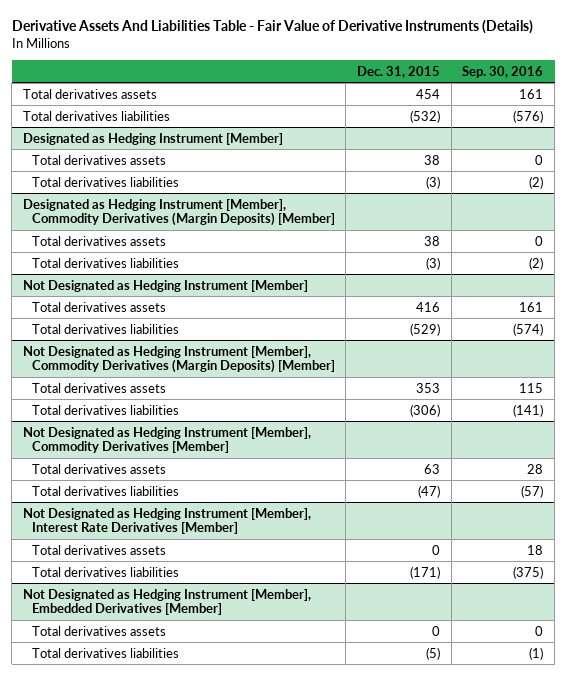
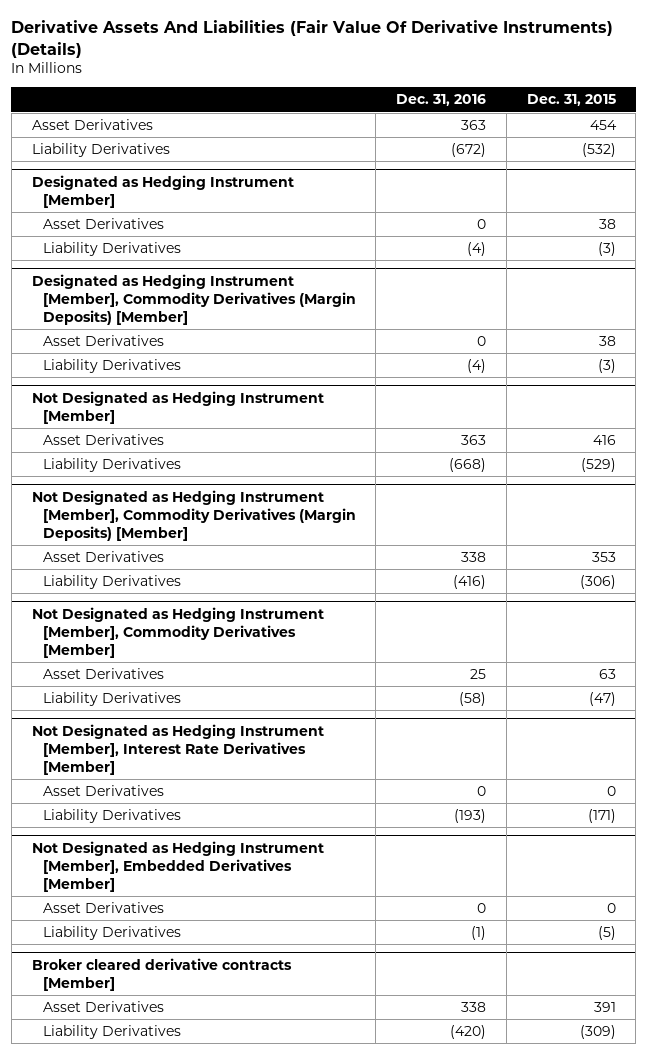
[11,20,533,35] Derivative Assets And Liabilities Table - Fair Value of Derivative Instruments (Details) -> [11,20,614,58] Derivative Assets And Liabilities (Fair Value Of Derivative Instruments) (Details)
[462,65,544,78] Sep. 30, 2016 -> none
none -> [396,94,487,107] Dec. 31, 2016
[23,88,158,99] Total derivatives assets -> [31,119,153,131] Asset Derivatives
[23,110,171,121] Total derivatives liabilities -> [31,143,170,158] Liability Derivatives
[31,154,166,165] Total derivatives assets -> [42,218,164,230] Asset Derivatives
[31,176,179,187] Total derivatives liabilities -> [42,242,181,257] Liability Derivatives
[31,235,166,246] Total derivatives assets -> [42,335,164,347] Asset Derivatives
[31,257,179,268] Total derivatives liabilities -> [42,359,181,374] Liability Derivatives
[31,301,166,312] Total derivatives assets -> [42,434,164,446] Asset Derivatives
[31,323,179,334] Total derivatives liabilities -> [42,458,181,473] Liability Derivatives
[31,382,166,393] Total derivatives assets -> [42,551,164,563] Asset Derivatives
[31,404,179,415] Total derivatives liabilities -> [42,575,181,590] Liability Derivatives
[31,463,166,474] Total derivatives assets -> [42,668,164,680] Asset Derivatives
[31,485,179,496] Total derivatives liabilities -> [42,692,181,707] Liability Derivatives
[31,544,166,555] Total derivatives assets -> [42,785,164,797] Asset Derivatives
[31,566,179,577] Total derivatives liabilities -> [42,809,181,824] Liability Derivatives
[31,625,166,636] Total derivatives assets -> [42,902,164,914] Asset Derivatives
[31,647,179,658] Total derivatives liabilities -> [42,926,181,941] Liability Derivatives
none -> [31,957,292,991] Broker cleared derivative contracts [Member]
none -> [42,1001,164,1013] Asset Derivatives
none -> [42,1025,181,1040] Liability Derivatives

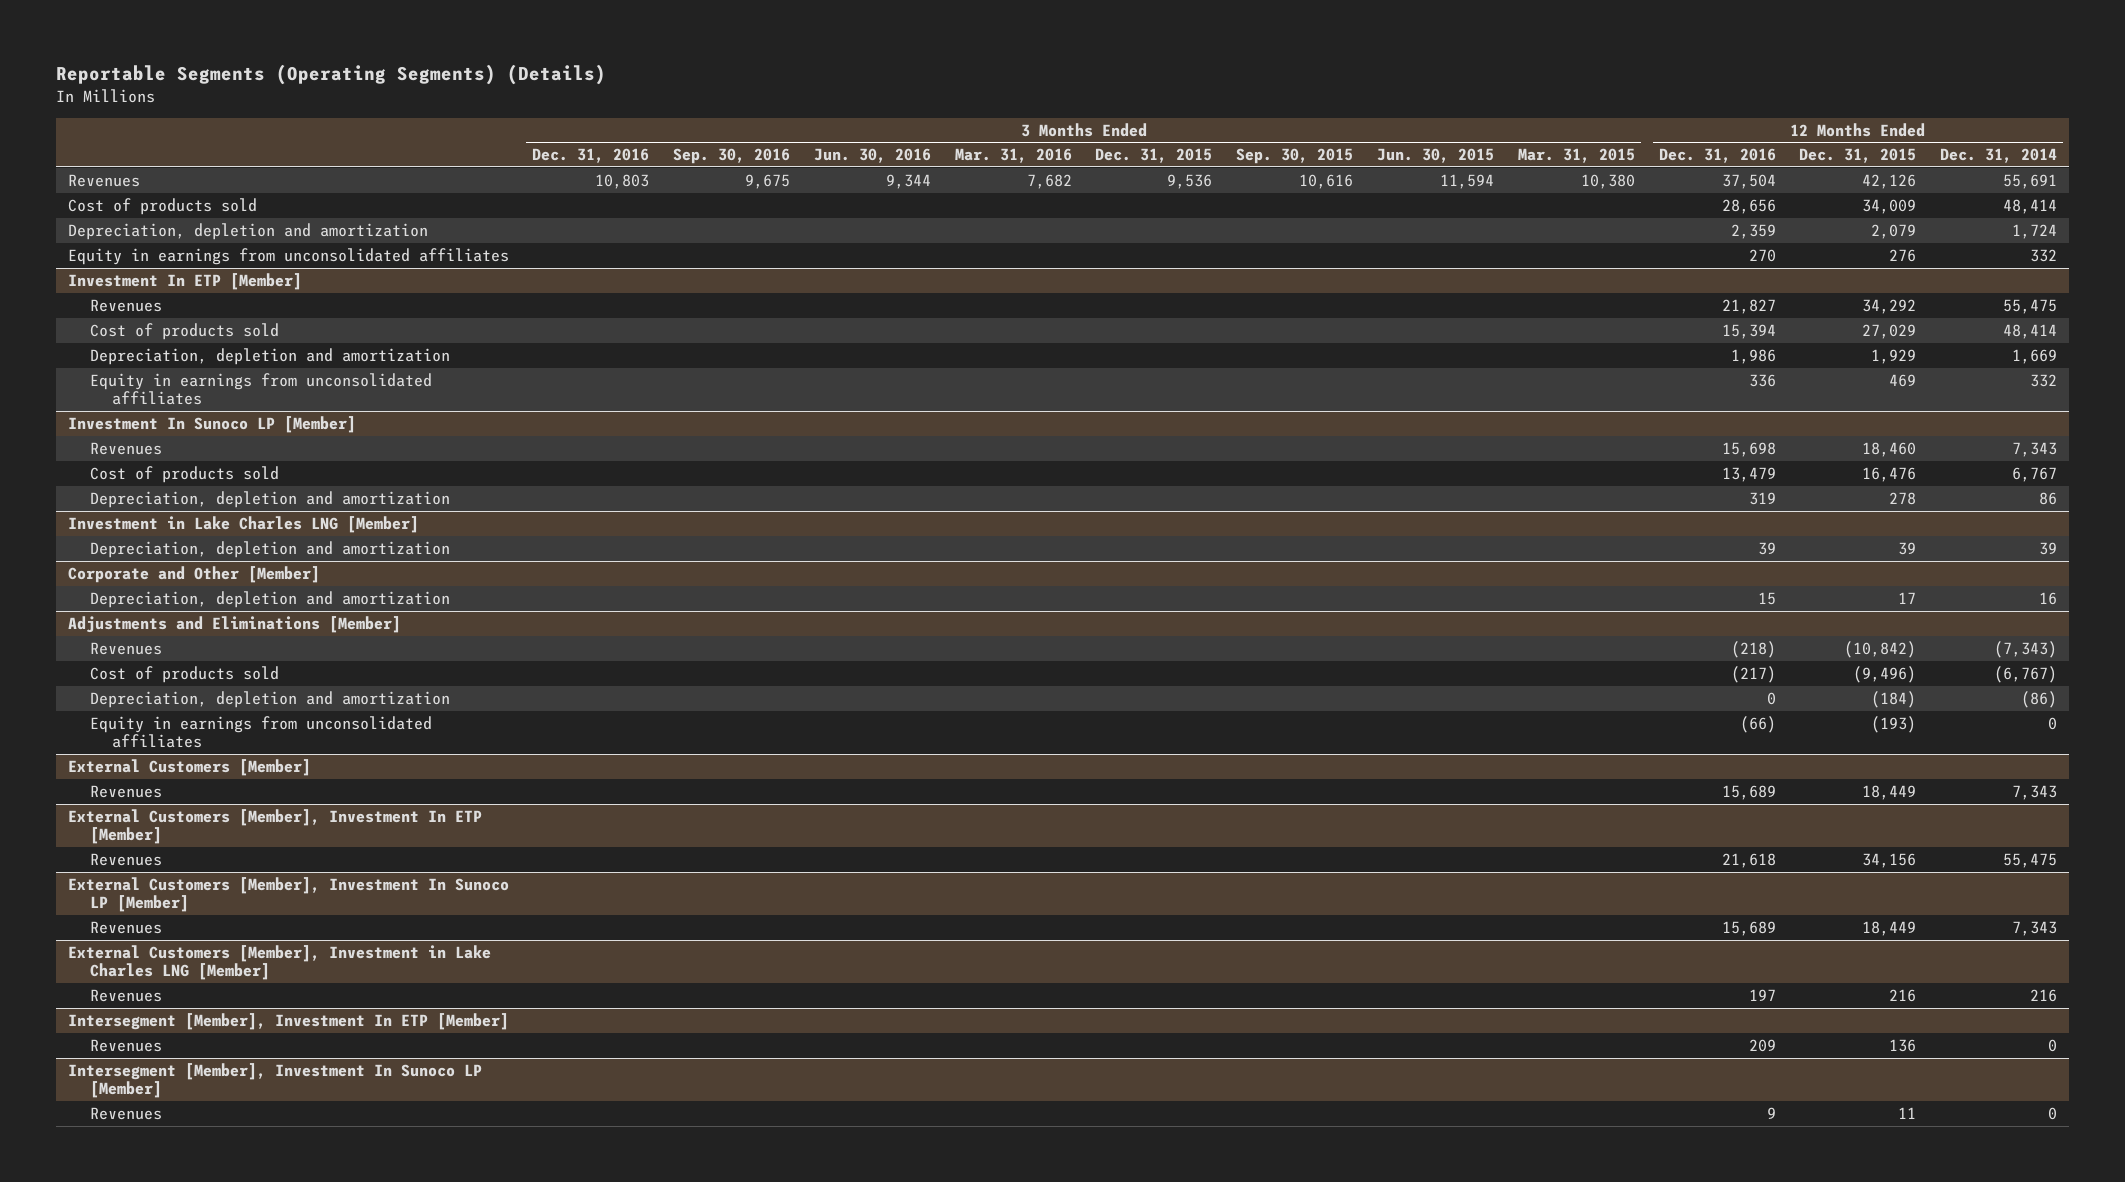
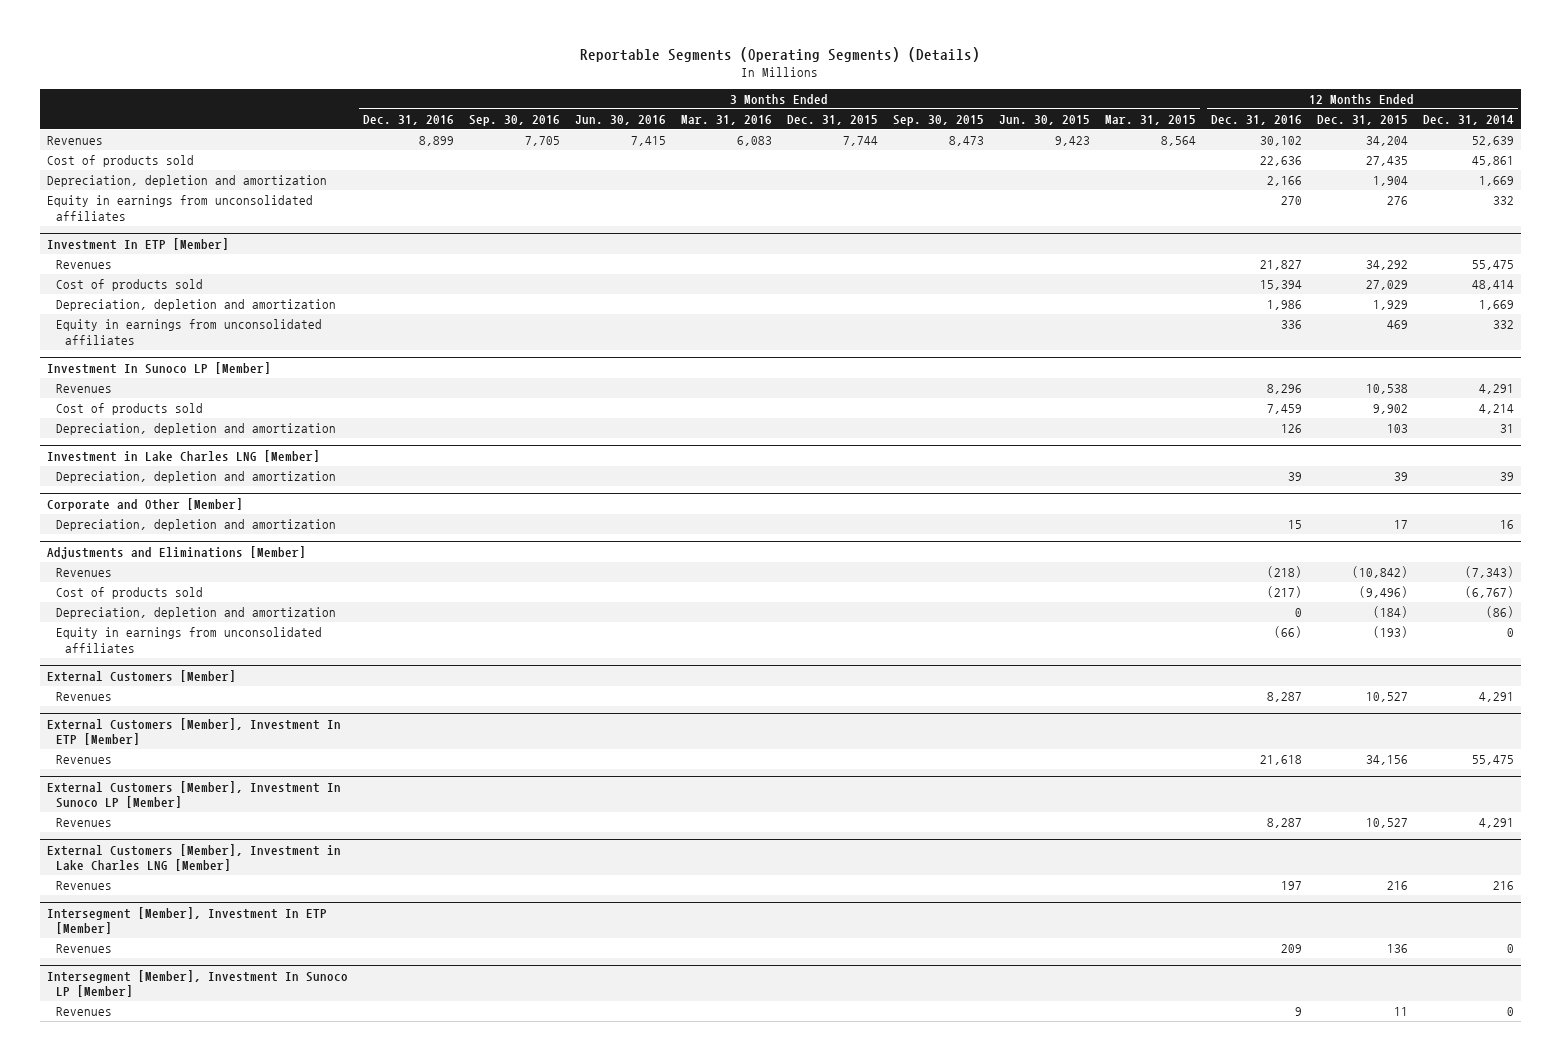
[595,173,650,189] 10,803 -> [419,136,455,147] 8,899
[745,173,791,189] 9,675 -> [525,136,561,147] 7,705
[885,173,931,189] 9,344 -> [631,136,667,147] 7,415
[1026,173,1072,189] 7,682 -> [737,136,773,147] 6,083
[1167,173,1213,189] 9,536 -> [842,136,878,147] 7,744
[1299,173,1354,189] 10,616 -> [948,136,984,147] 8,473
[1440,173,1495,189] 11,594 -> [1054,136,1090,147] 9,423
[1580,173,1635,189] 10,380 -> [1160,136,1196,147] 8,564
[1721,173,1776,189] 37,504 -> [1259,136,1302,147] 30,102
[1862,173,1917,189] 42,126 -> [1365,136,1408,147] 34,204
[2003,173,2058,189] 55,691 -> [1471,136,1514,147] 52,639
[1721,198,1776,214] 28,656 -> [1259,156,1302,167] 22,636
[1862,198,1917,214] 34,009 -> [1365,156,1408,167] 27,435
[2003,198,2058,214] 48,414 -> [1471,156,1514,167] 45,861
[1730,223,1776,239] 2,359 -> [1266,176,1302,187] 2,166
[1871,223,1917,239] 2,079 -> [1372,176,1408,187] 1,904
[2012,223,2058,239] 1,724 -> [1478,176,1514,187] 1,669
[1721,441,1776,457] 15,698 -> [1266,384,1302,395] 8,296
[1862,441,1917,457] 18,460 -> [1365,384,1408,395] 10,538
[2012,441,2058,457] 7,343 -> [1478,384,1514,395] 4,291
[1721,466,1776,482] 13,479 -> [1266,404,1302,415] 7,459
[1862,466,1917,482] 16,476 -> [1372,404,1408,415] 9,902
[2012,466,2058,482] 6,767 -> [1478,404,1514,415] 4,214
[1748,491,1776,505] 319 -> [1280,424,1302,434] 126
[1889,491,1917,505] 278 -> [1386,424,1408,434] 103
[2039,491,2058,505] 86 -> [1499,424,1514,434] 31
[1721,784,1776,800] 15,689 -> [1266,692,1302,703] 8,287
[1862,784,1917,800] 18,449 -> [1365,692,1408,703] 10,527
[2012,784,2058,800] 7,343 -> [1478,692,1514,703] 4,291
[1721,920,1776,936] 15,689 -> [1266,818,1302,829] 8,287
[1862,920,1917,936] 18,449 -> [1365,818,1408,829] 10,527
[2012,920,2058,936] 7,343 -> [1478,818,1514,829] 4,291

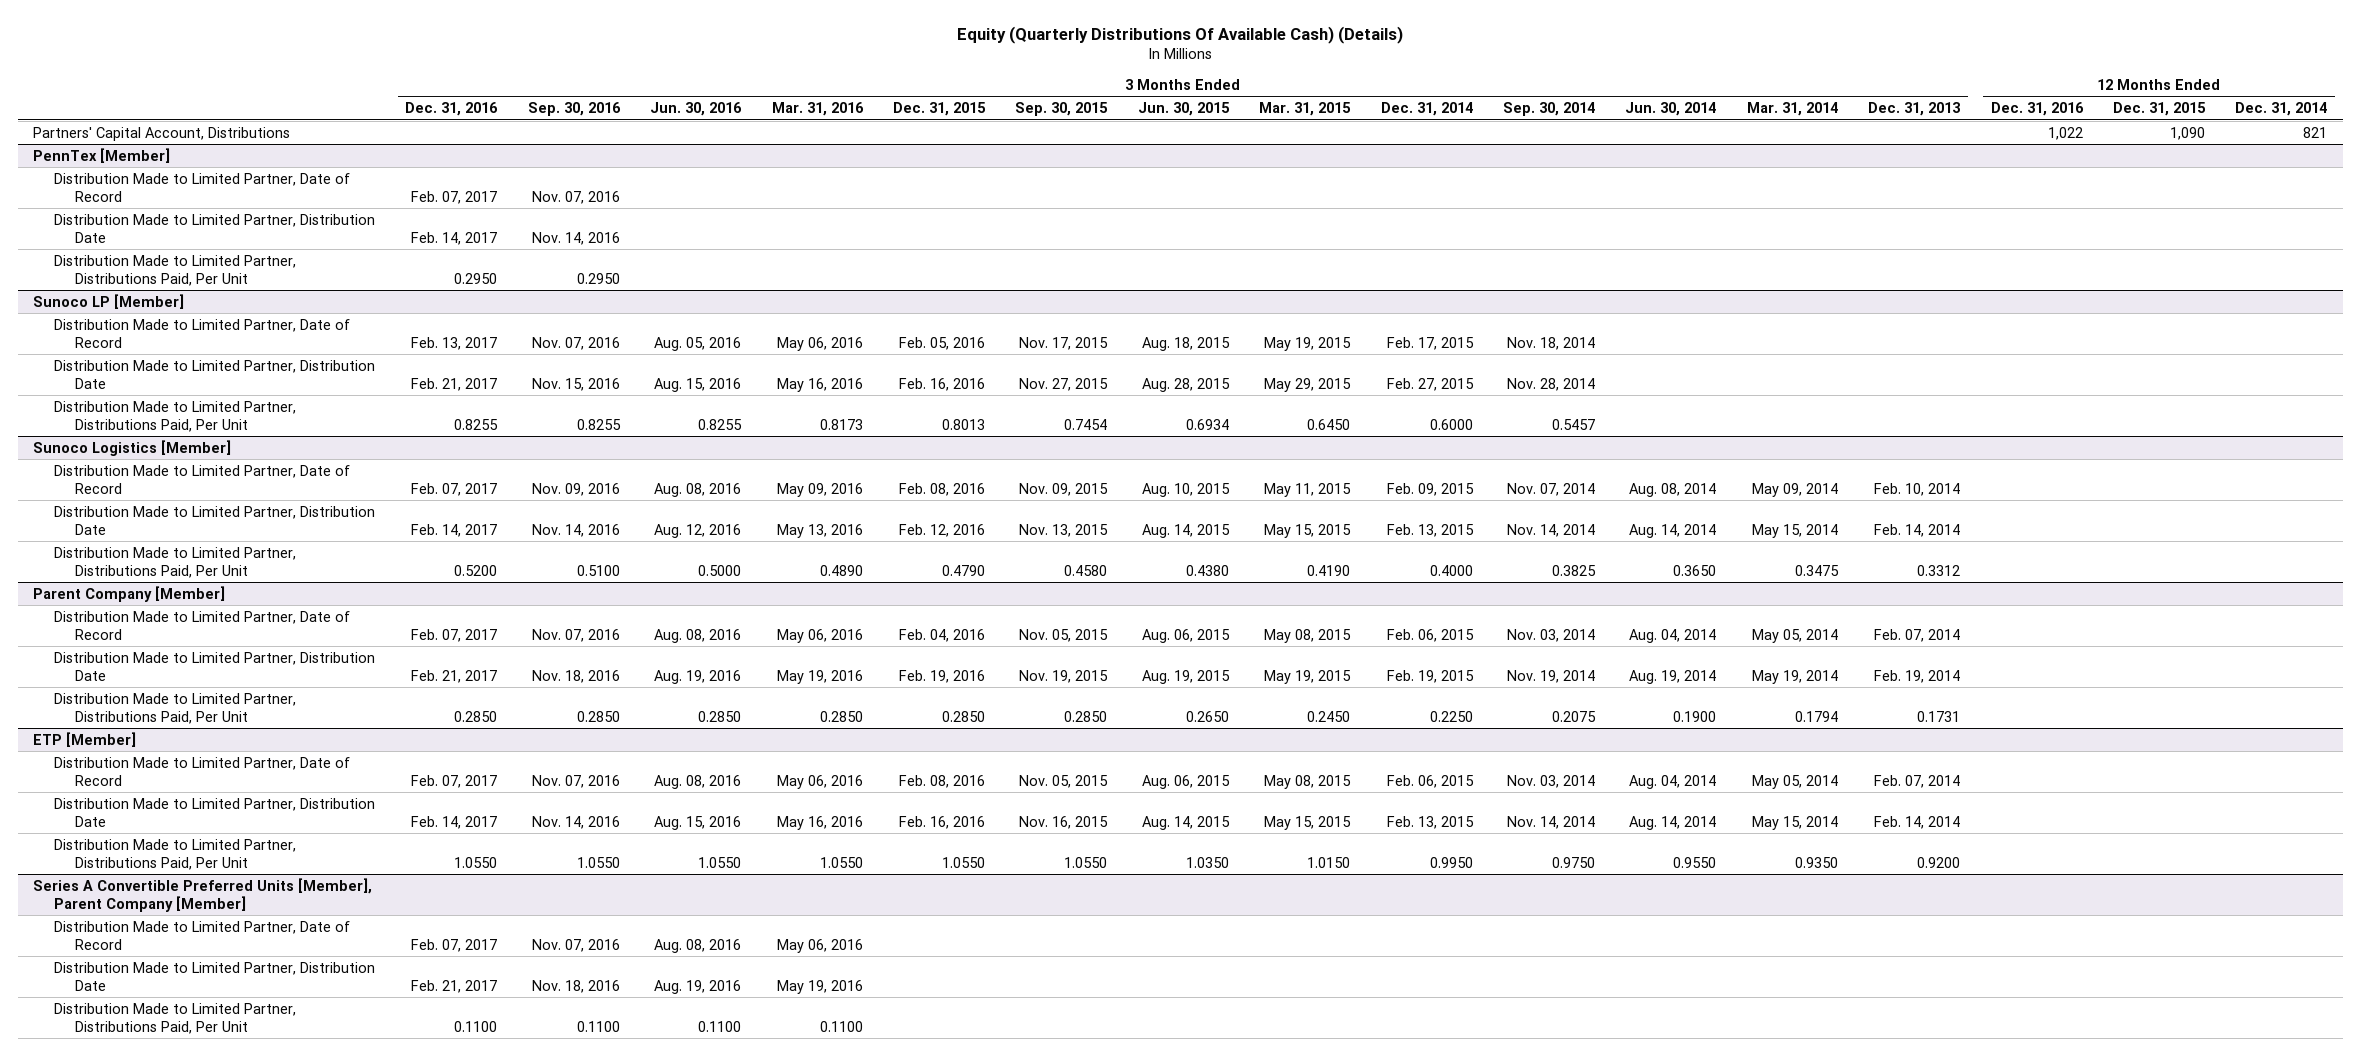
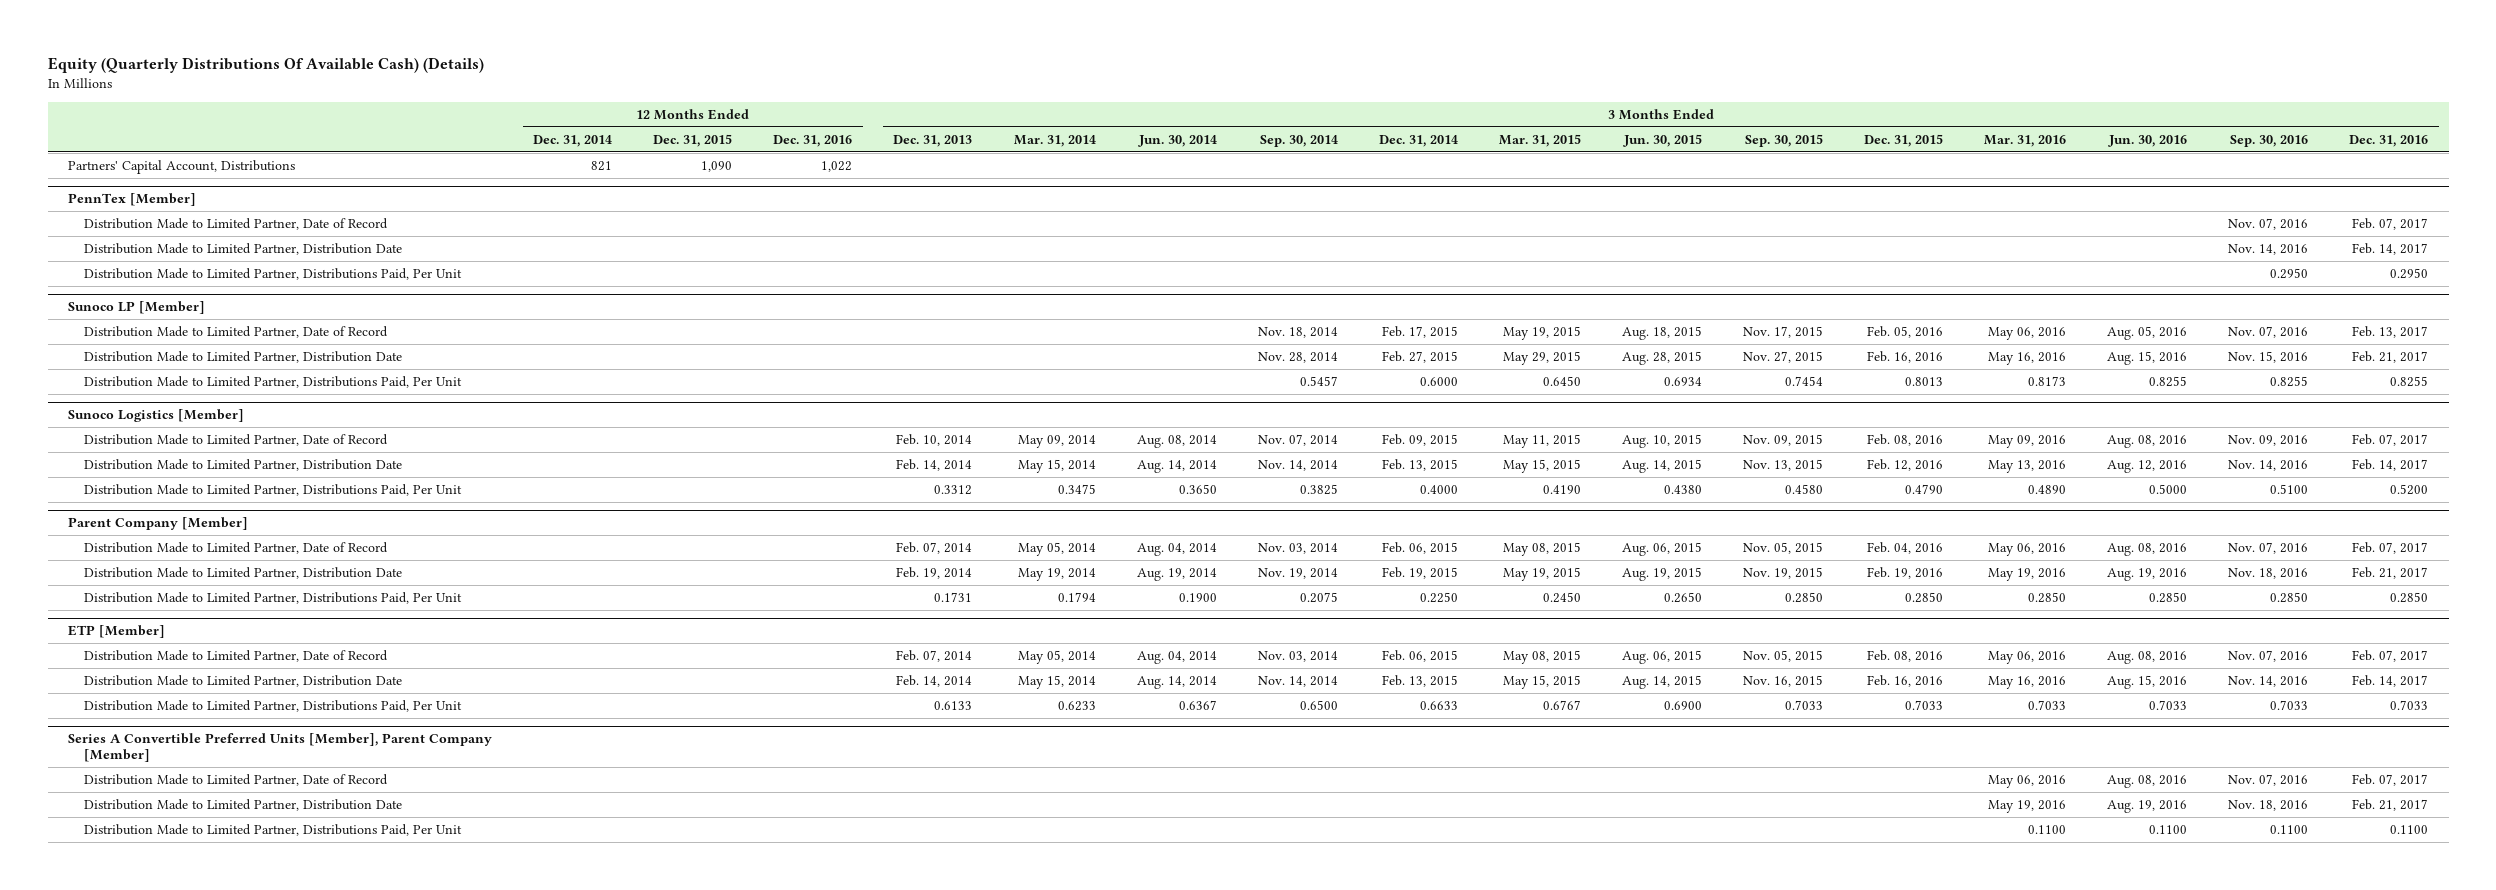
[454,856,498,868] 1.0550 -> [2390,699,2429,710] 0.7033
[576,856,620,868] 1.0550 -> [2270,699,2309,710] 0.7033
[698,856,742,868] 1.0550 -> [2149,699,2188,710] 0.7033
[819,856,863,868] 1.0550 -> [2028,699,2067,710] 0.7033
[941,856,985,868] 1.0550 -> [1905,699,1944,710] 0.7033
[1064,856,1108,868] 1.0550 -> [1784,699,1823,710] 0.7033
[1185,856,1229,868] 1.0350 -> [1663,700,1702,710] 0.6900
[1307,856,1351,868] 1.0150 -> [1542,699,1581,710] 0.6767
[1429,856,1473,868] 0.9950 -> [1419,700,1458,710] 0.6633
[1552,856,1596,868] 0.9750 -> [1299,699,1338,710] 0.6500
[1673,856,1717,868] 0.9550 -> [1178,699,1217,710] 0.6367
[1794,856,1838,868] 0.9350 -> [1057,700,1096,711] 0.6233
[1917,856,1961,868] 0.9200 -> [934,700,973,710] 0.6133

